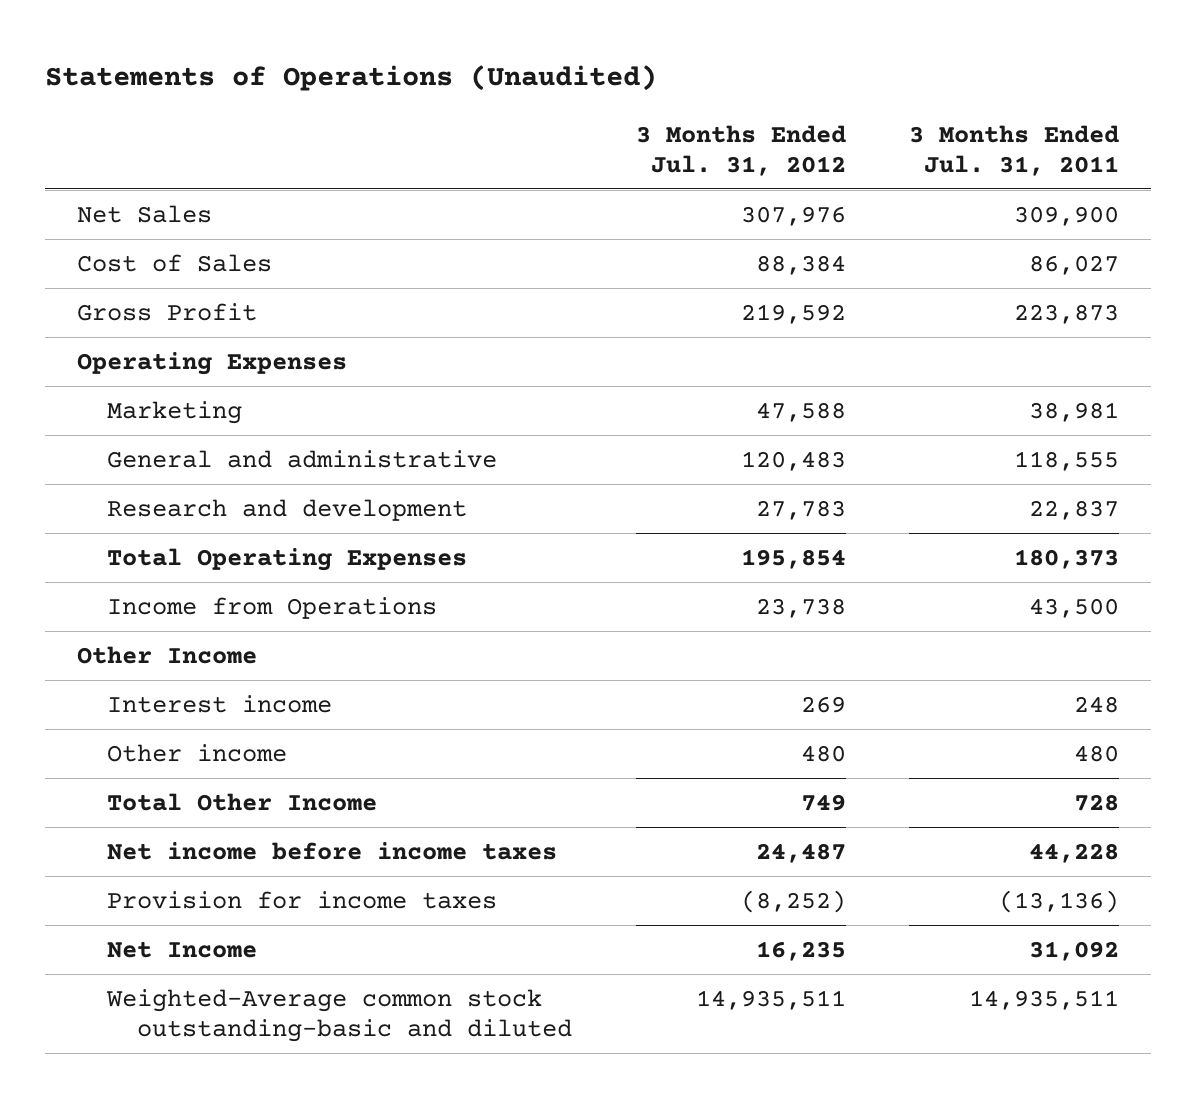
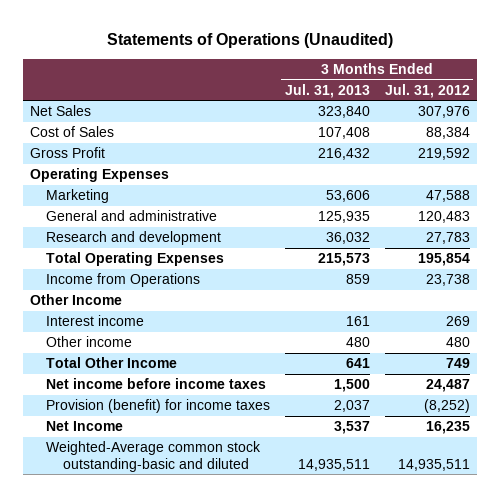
[909,124,1120,176] 3 Months Ended Jul. 31, 2011 -> none
none -> [285,83,371,98] Jul. 31, 2013
[106,890,497,909] Provision for income taxes -> [46,399,271,414] Provision (benefit) for income taxes

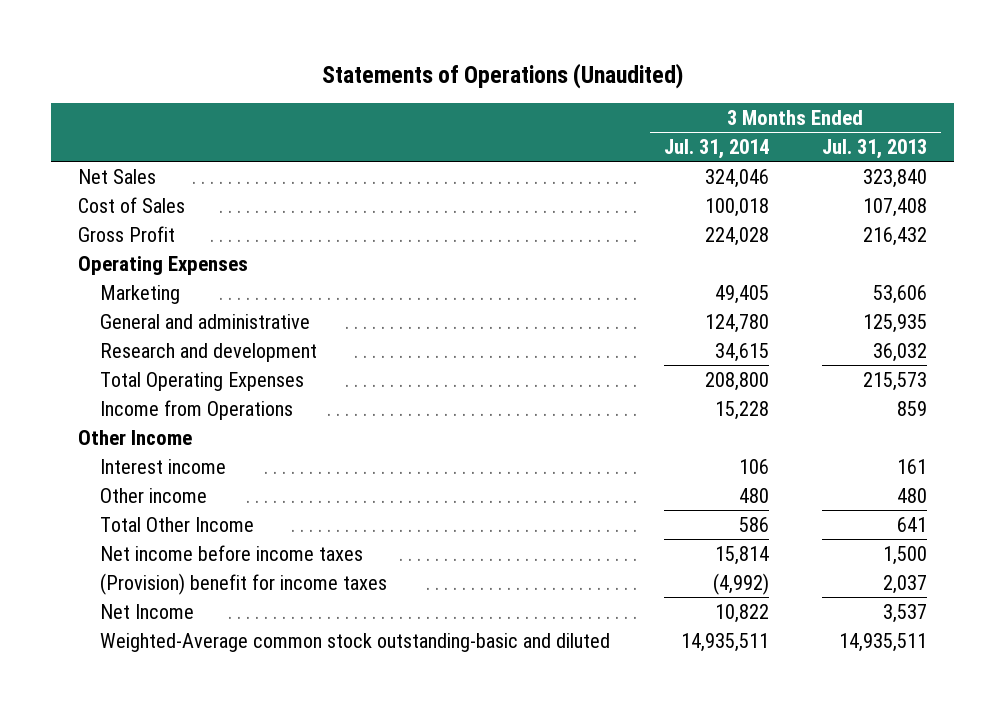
[384,83,470,98] Jul. 31, 2012 -> none
none -> [663,138,769,159] Jul. 31, 2014
[46,399,271,414] Provision (benefit) for income taxes -> [99,572,387,595] (Provision) benefit for income taxes

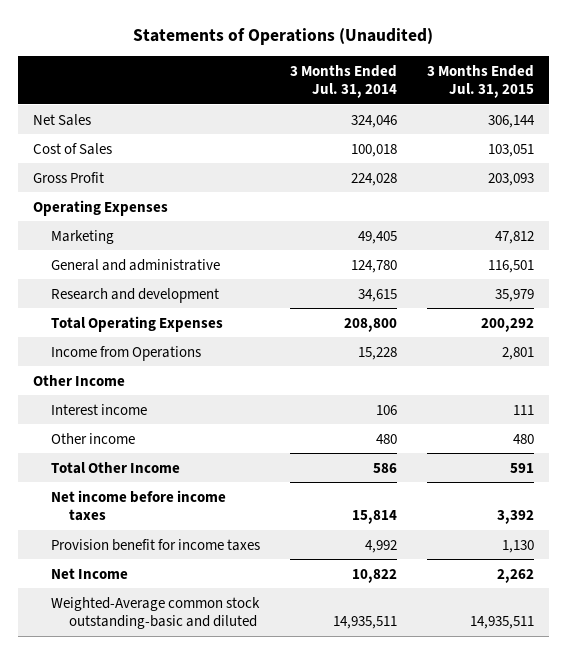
[822,138,928,159] Jul. 31, 2013 -> none
none -> [426,64,534,99] 3 Months Ended Jul. 31, 2015
[99,572,387,595] (Provision) benefit for income taxes -> [51,538,261,551] Provision benefit for income taxes
[712,572,769,595] (4,992) -> [364,539,397,553] 4,992

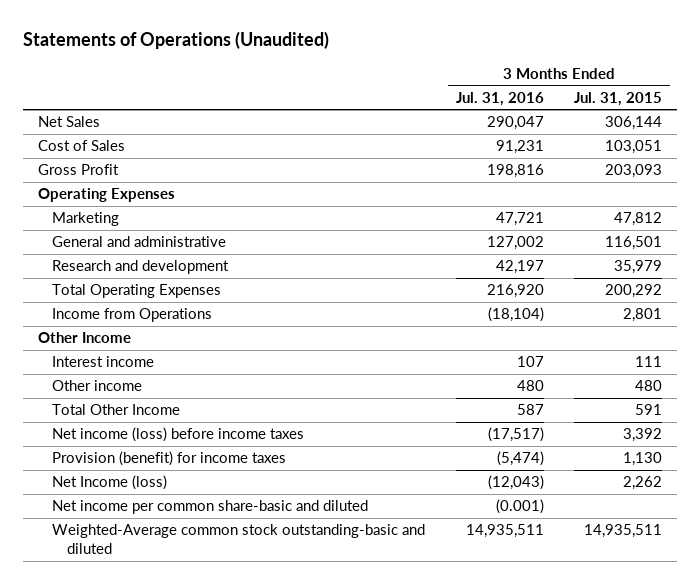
[289,64,397,99] 3 Months Ended Jul. 31, 2014 -> none
none -> [455,91,544,106] Jul. 31, 2016
[51,489,227,521] Net income before income taxes -> [52,427,305,443] Net income (loss) before income taxes
[51,538,261,551] Provision benefit for income taxes -> [52,451,287,467] Provision (benefit) for income taxes
[51,567,129,579] Net Income -> [52,475,168,491] Net Income (loss)
none -> [52,500,369,515] Net income per common share-basic and diluted

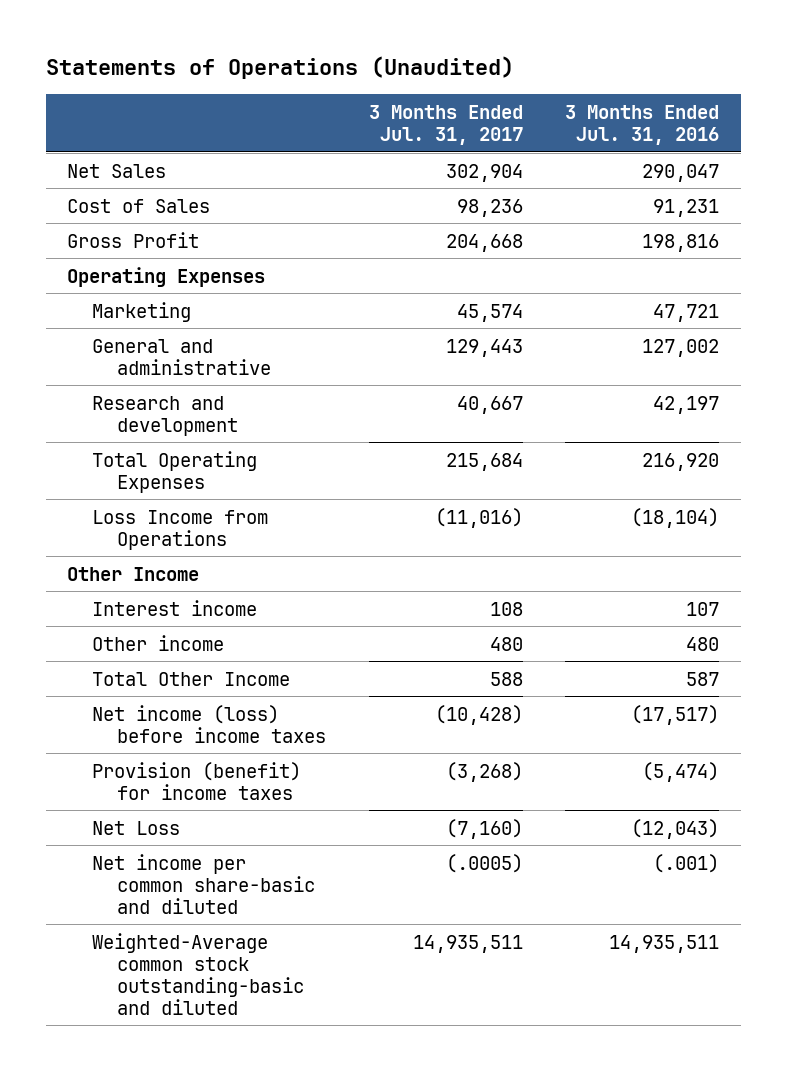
[574,91,663,106] Jul. 31, 2015 -> none
none -> [368,104,523,145] 3 Months Ended Jul. 31, 2017
[52,308,213,323] Income from Operations -> [92,509,269,550] Loss Income from Operations
[52,475,168,491] Net Income (loss) -> [92,820,181,835] Net Loss
[495,499,544,515] (0.001) -> [653,853,720,873] (.001)

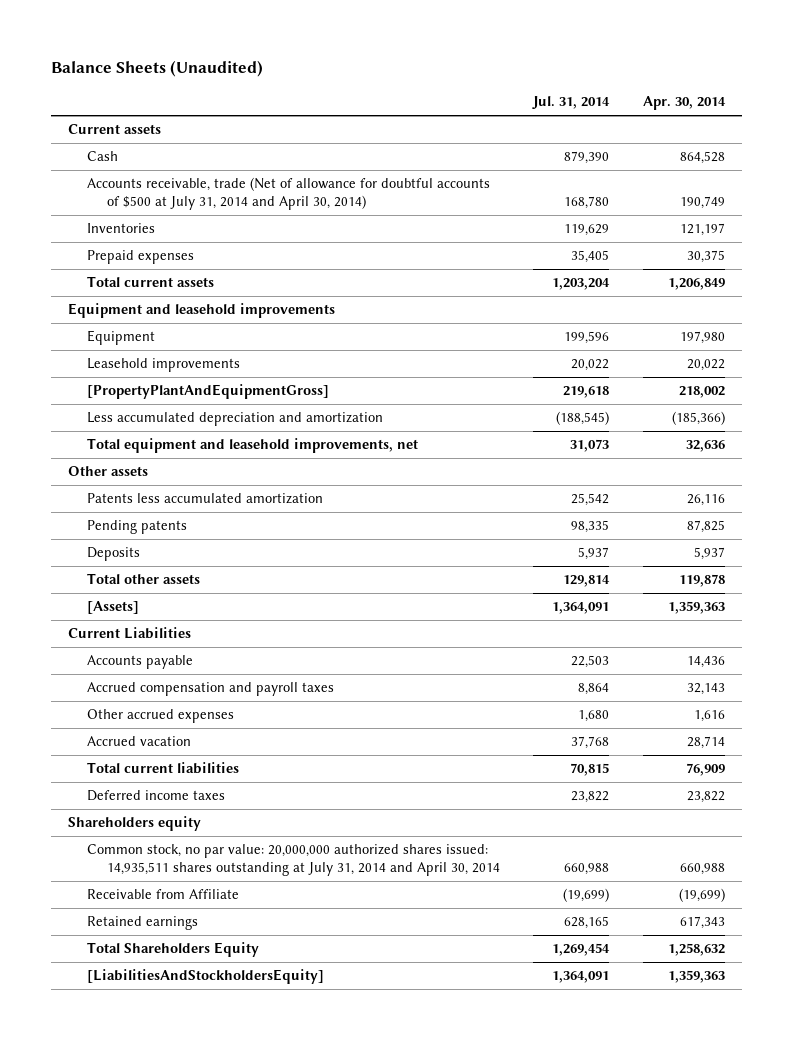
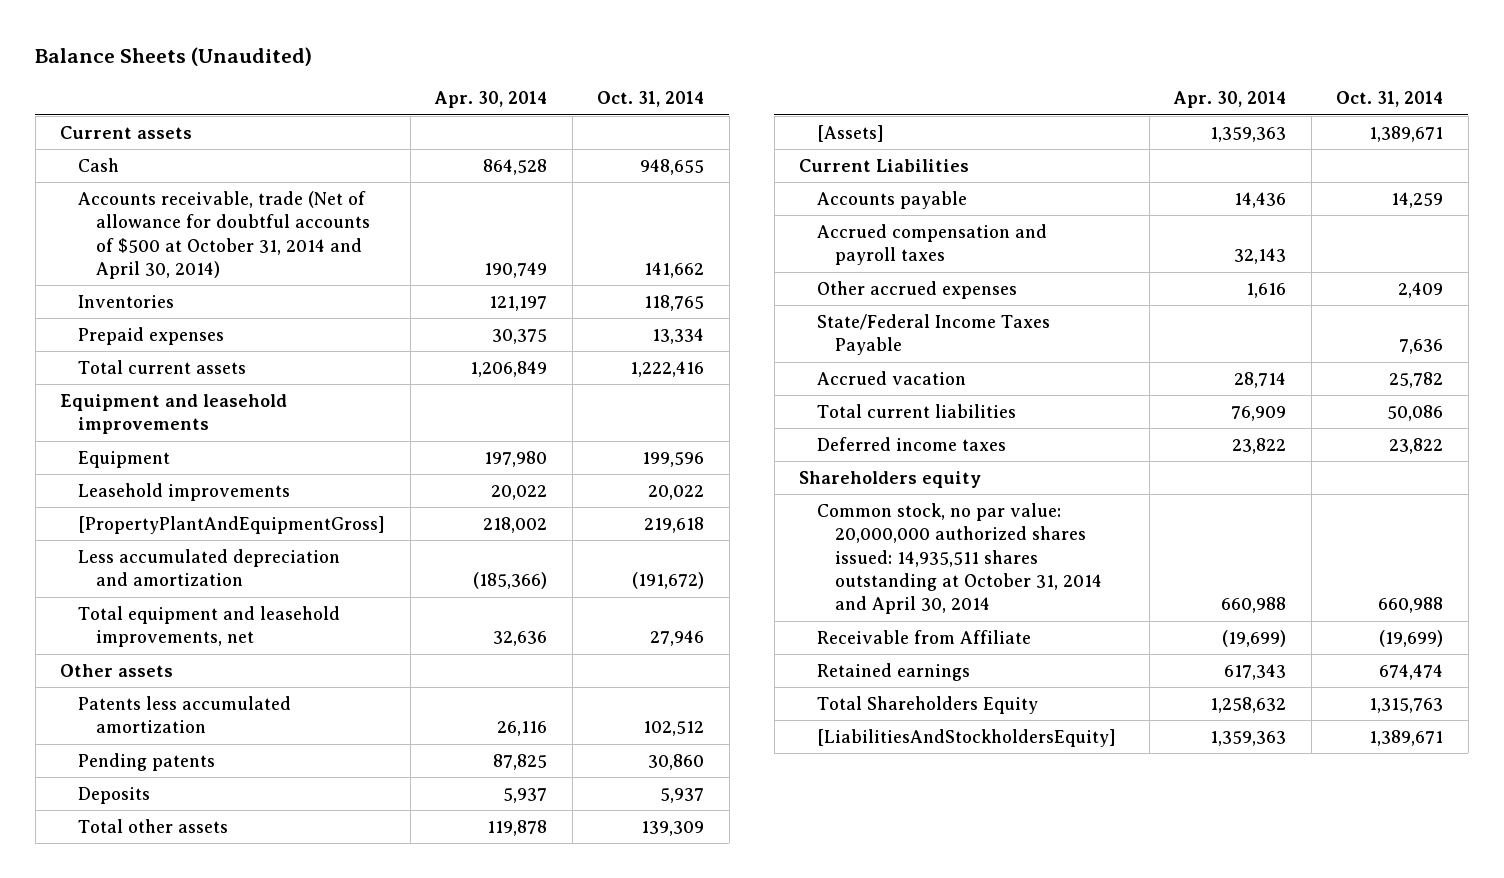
[532,96,611,110] Jul. 31, 2014 -> none
none -> [597,91,705,108] Oct. 31, 2014
[87,177,491,210] Accounts receivable, trade (Net of allowance for doubtful accounts of $500 at July 31, 2014 and April 30, 2014) -> [78,190,371,279] Accounts receivable, trade (Net of allowance for doubtful accounts of $500 at October 31, 2014 and April 30, 2014)
none -> [817,313,1051,356] State/Federal Income Taxes Payable
[87,844,500,876] Common stock, no par value: 20,000,000 authorized shares issued: 14,935,511 shares outstanding at July 31, 2014 and April 30, 2014 -> [817,502,1103,615] Common stock, no par value: 20,000,000 authorized shares issued: 14,935,511 shares outstanding at October 31, 2014 and April 30, 2014

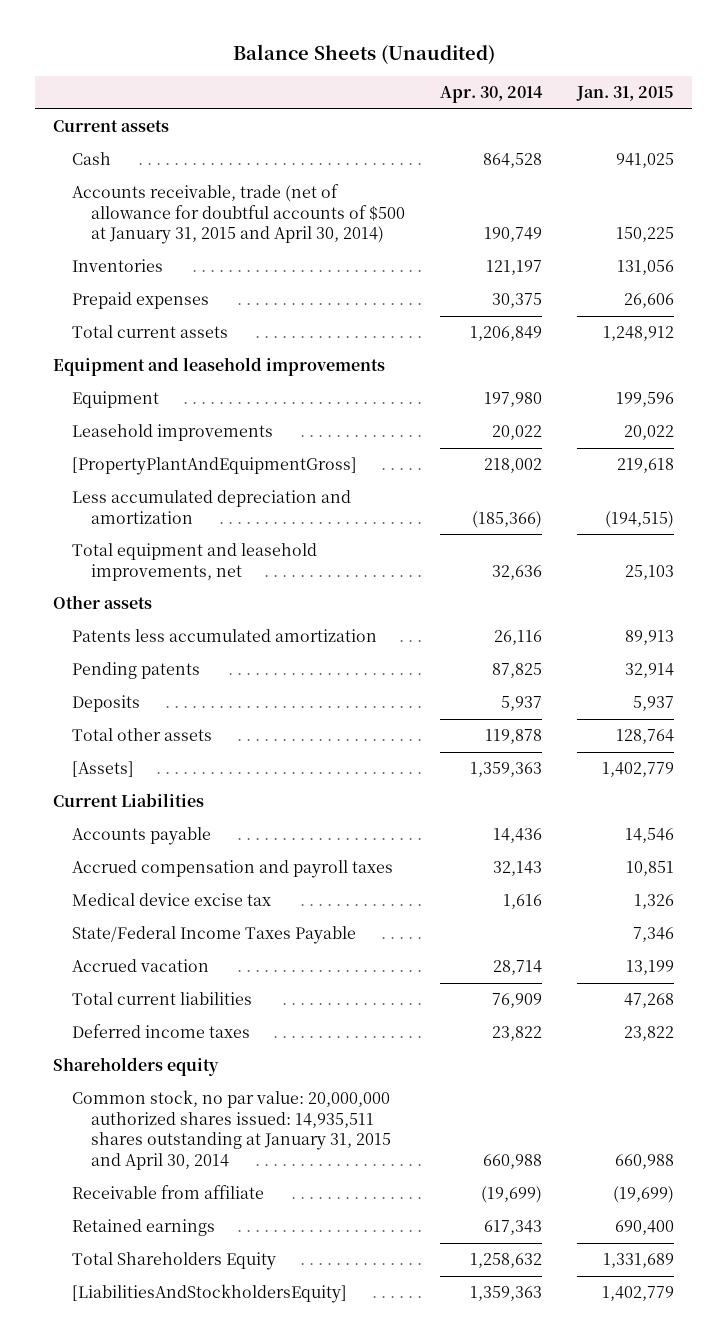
[597,91,705,108] Oct. 31, 2014 -> none
none -> [576,85,675,101] Jan. 31, 2015
[78,190,371,279] Accounts receivable, trade (Net of allowance for doubtful accounts of $500 at October 31, 2014 and April 30, 2014) -> [71,184,405,245] Accounts receivable, trade (net of allowance for doubtful accounts of $500 at January 31, 2015 and April 30, 2014)
[817,280,1018,299] Other accrued expenses -> [71,893,271,907] Medical device excise tax
[817,502,1103,615] Common stock, no par value: 20,000,000 authorized shares issued: 14,935,511 shares outstanding at October 31, 2014 and April 30, 2014 -> [71,1090,391,1170] Common stock, no par value: 20,000,000 authorized shares issued: 14,935,511 shares outstanding at January 31, 2015 and April 30, 2014
[817,629,1032,644] Receivable from Affiliate -> [71,1185,264,1200] Receivable from affiliate

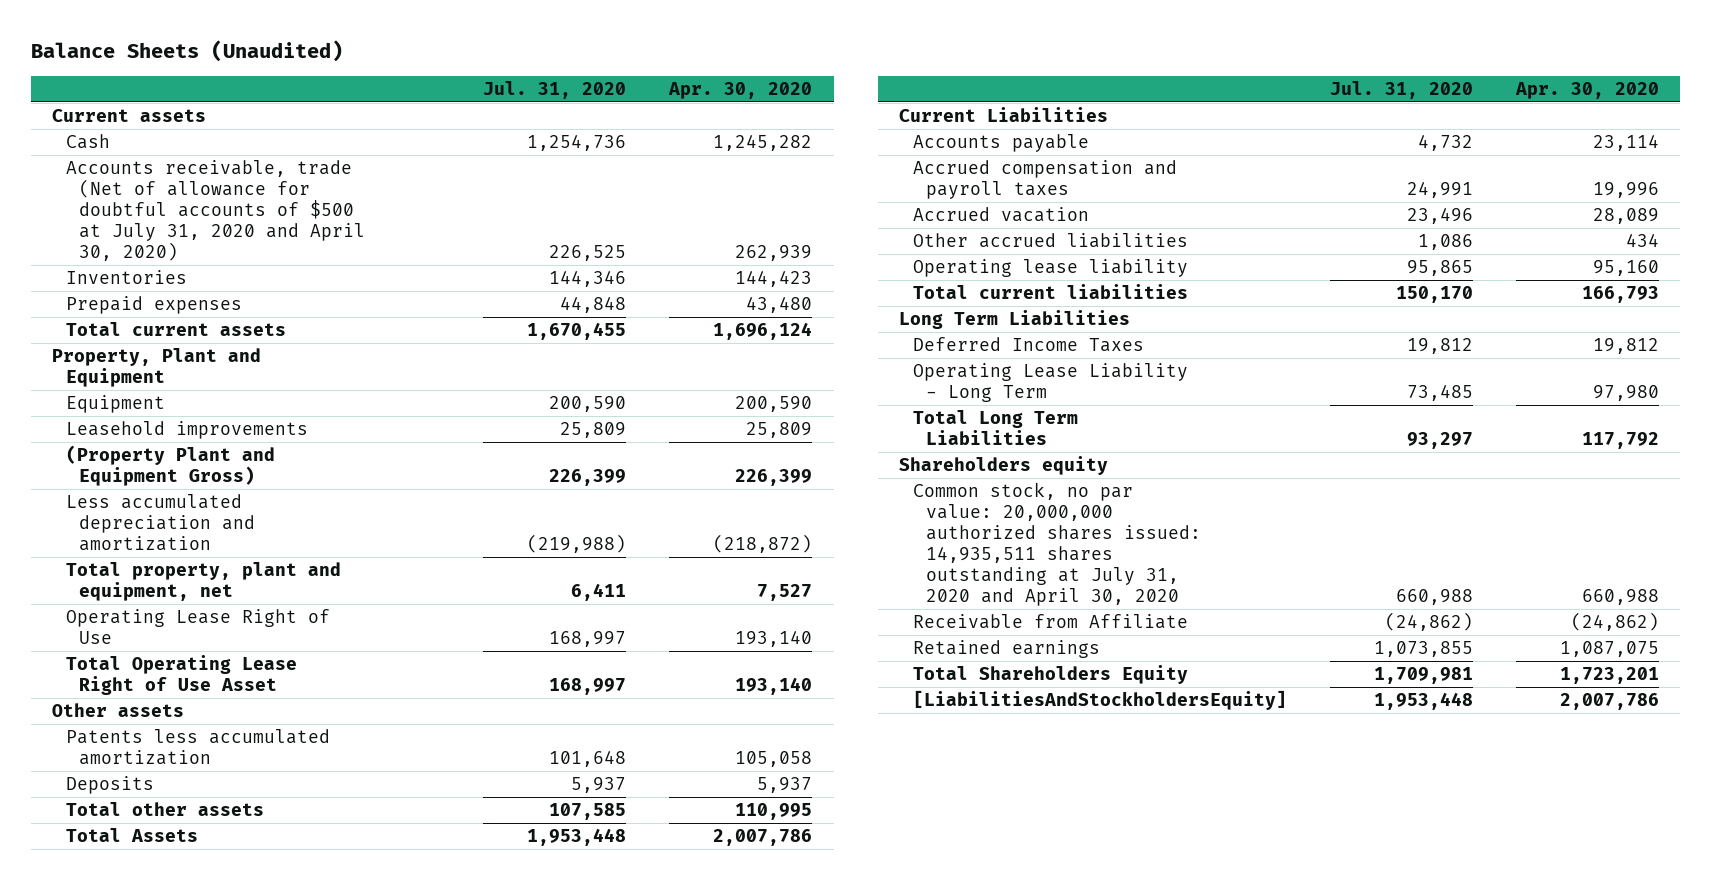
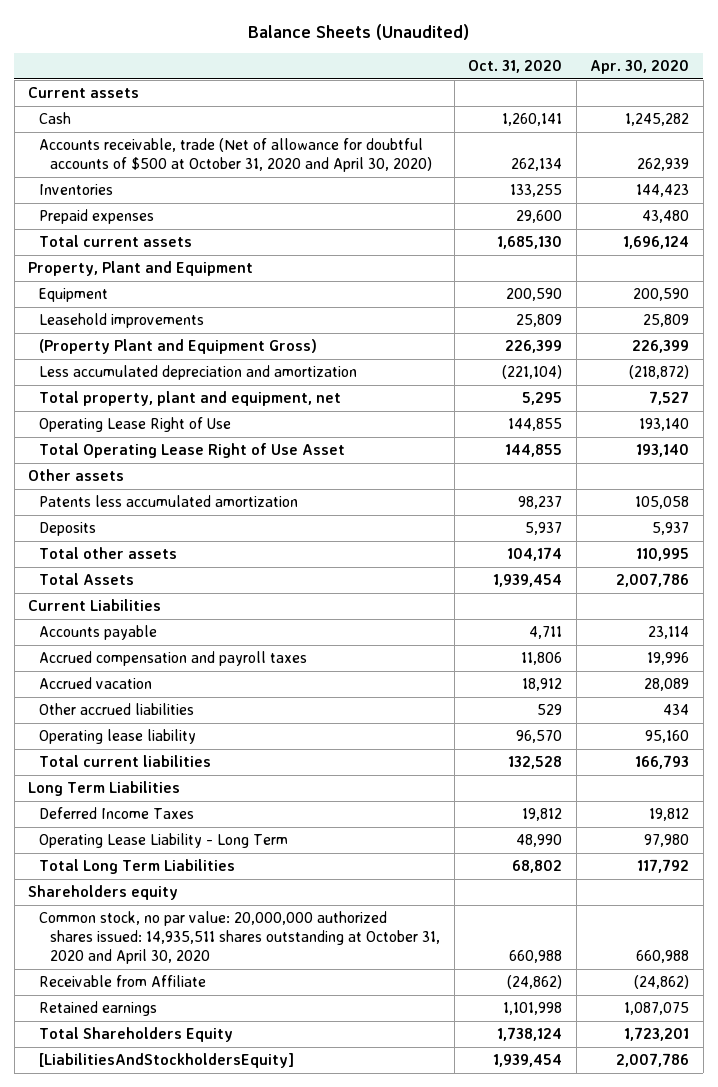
[482,81,626,100] Jul. 31, 2020 -> none
none -> [468,60,563,74] Oct. 31, 2020
[65,160,366,261] Accounts receivable, trade (Net of allowance for doubtful accounts of $500 at July 31, 2020 and April 30, 2020) -> [39,137,433,173] Accounts receivable, trade (Net of allowance for doubtful accounts of $500 at October 31, 2020 and April 30, 2020)
[912,482,1202,606] Common stock, no par value: 20,000,000 authorized shares issued: 14,935,511 shares outstanding at July 31, 2020 and April 30, 2020 -> [39,910,441,965] Common stock, no par value: 20,000,000 authorized shares issued: 14,935,511 shares outstanding at October 31, 2020 and April 30, 2020

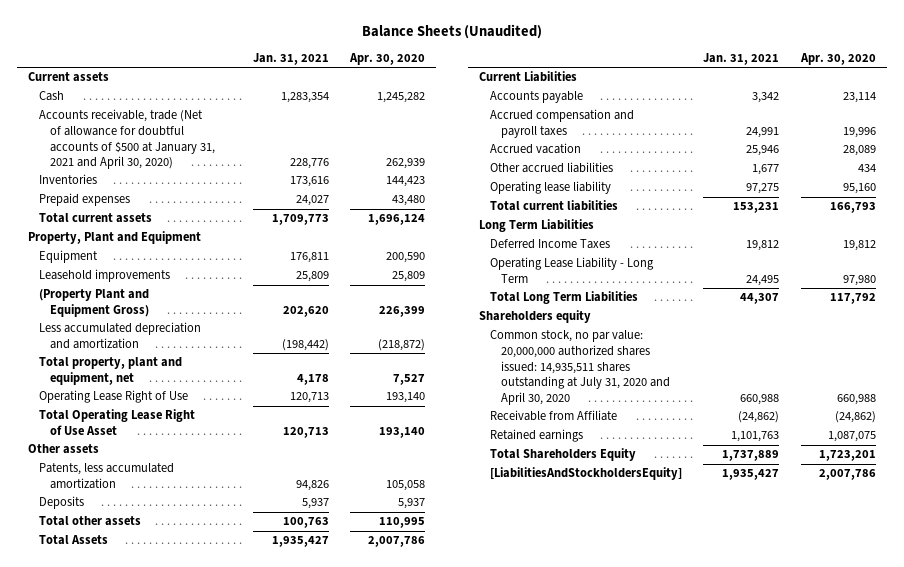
[468,60,563,74] Oct. 31, 2020 -> none
none -> [252,53,329,66] Jan. 31, 2021
[39,137,433,173] Accounts receivable, trade (Net of allowance for doubtful accounts of $500 at October 31, 2020 and April 30, 2020) -> [38,109,215,170] Accounts receivable, trade (Net of allowance for doubtful accounts of $500 at January 31, 2021 and April 30, 2020)
[39,494,299,507] Patents less accumulated amortization -> [38,463,174,490] Patents, less accumulated amortization
[39,910,441,965] Common stock, no par value: 20,000,000 authorized shares issued: 14,935,511 shares outstanding at October 31, 2020 and April 30, 2020 -> [489,330,670,405] Common stock, no par value: 20,000,000 authorized shares issued: 14,935,511 shares outstanding at July 31, 2020 and April 30, 2020

